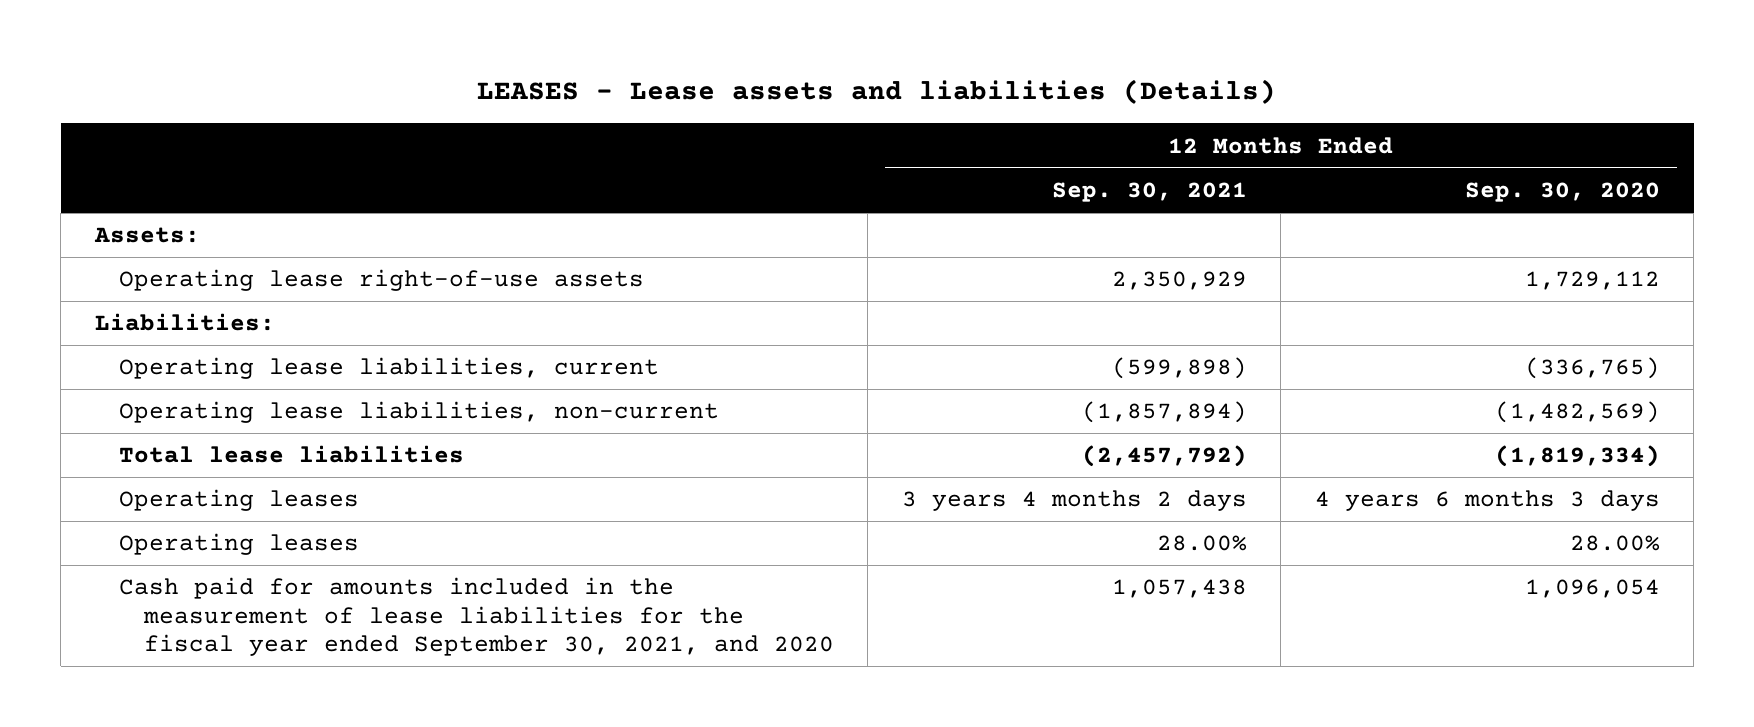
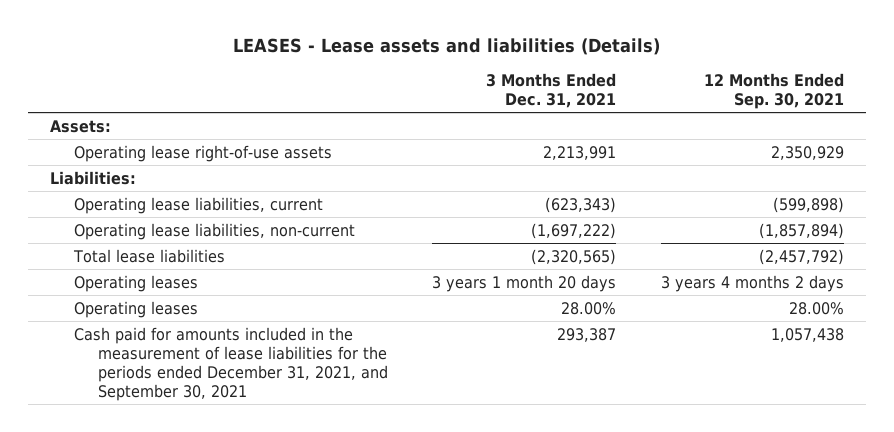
[1464,182,1660,203] Sep. 30, 2020 -> none
none -> [486,72,617,108] 3 Months Ended Dec. 31, 2021
[119,577,835,656] Cash paid for amounts included in the measurement of lease liabilities for the fiscal year ended September 30, 2021, and 2020 -> [73,326,388,402] Cash paid for amounts included in the measurement of lease liabilities for the periods ended December 31, 2021, and September 30, 2021

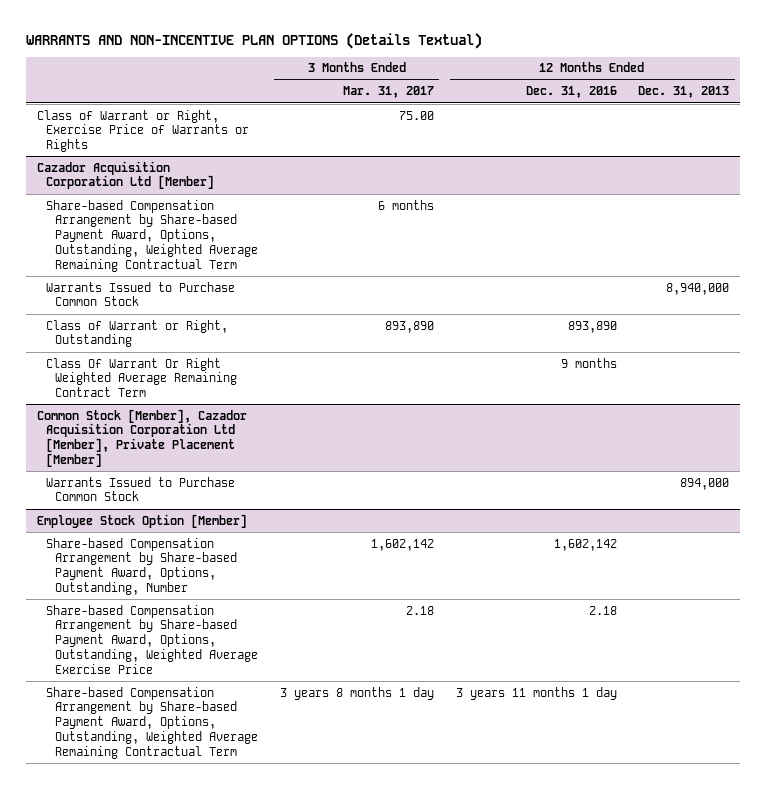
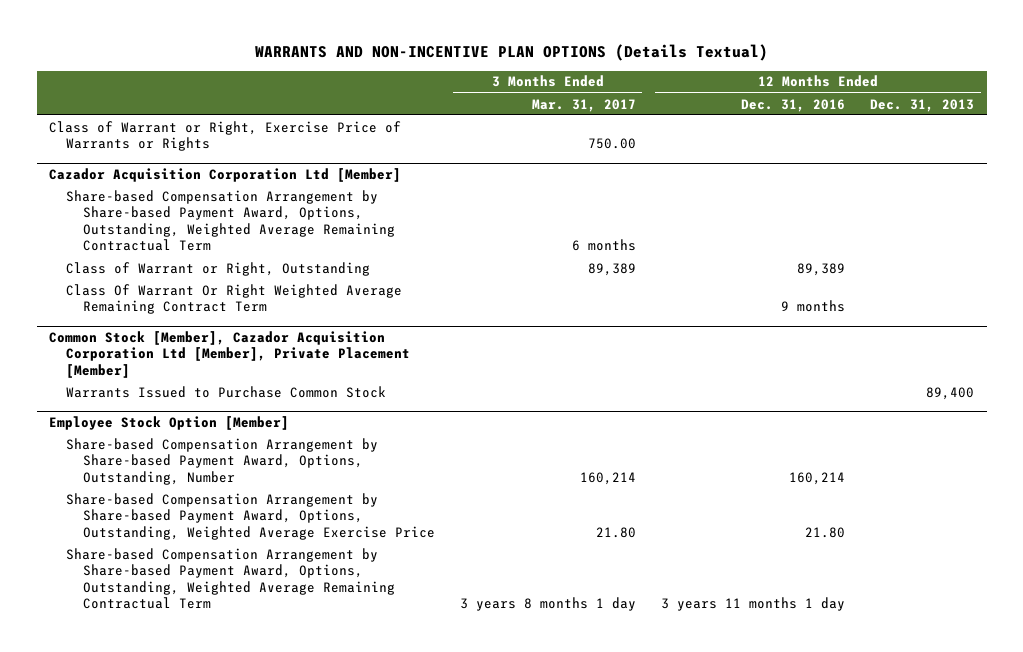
[398,110,434,120] 75.00 -> [587,138,636,150] 750.00
[45,281,235,307] Warrants Issued to Purchase Common Stock -> none
[384,320,434,333] 893,890 -> [587,262,636,276] 89,389
[567,320,617,333] 893,890 -> [796,262,845,276] 89,389
[680,477,730,490] 894,000 -> [926,386,975,400] 89,400
[370,538,434,551] 1,602,142 -> [579,471,636,485] 160,214
[553,538,617,551] 1,602,142 -> [788,471,845,485] 160,214
[405,605,434,615] 2.18 -> [595,526,636,538] 21.80
[588,605,617,615] 2.18 -> [804,526,845,538] 21.80

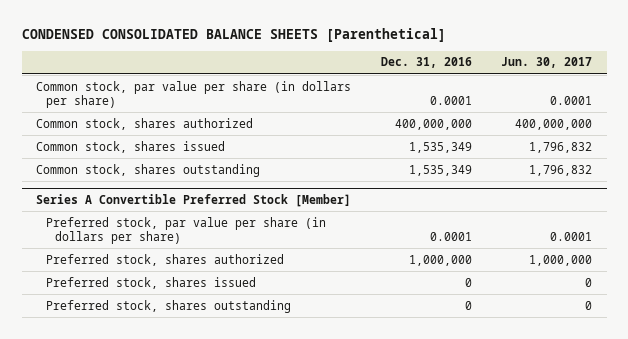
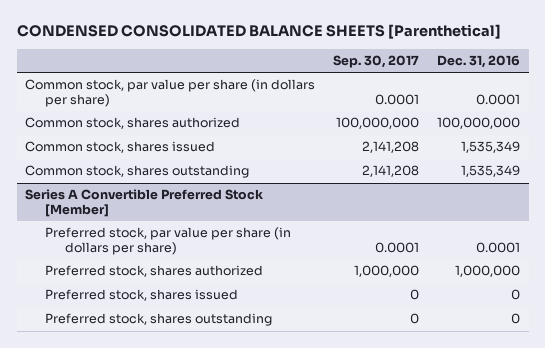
[501,57,593,69] Jun. 30, 2017 -> none
none -> [333,55,420,69] Sep. 30, 2017
[394,118,472,130] 400,000,000 -> [436,117,520,130] 100,000,000

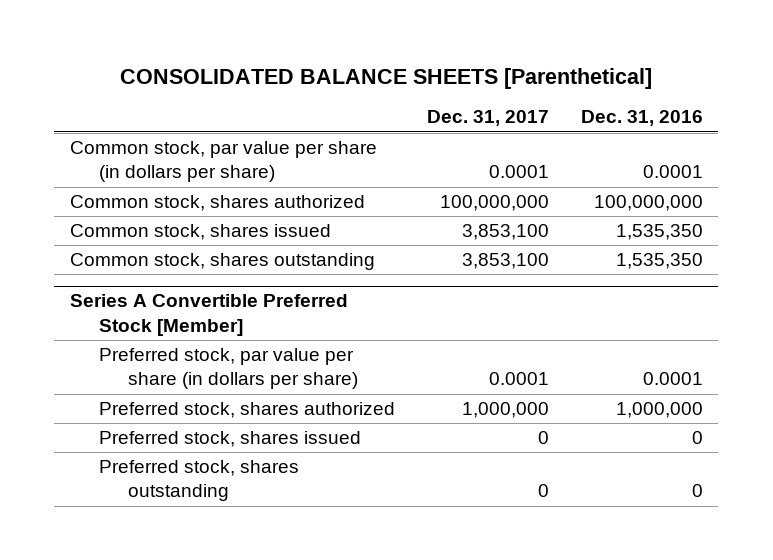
[16,24,501,40] CONDENSED CONSOLIDATED BALANCE SHEETS [Parenthetical] -> [120,67,653,89] CONSOLIDATED BALANCE SHEETS [Parenthetical]
[333,55,420,69] Sep. 30, 2017 -> none
none -> [426,110,549,127] Dec. 31, 2017
[460,141,520,154] 1,535,349 -> [615,224,703,241] 1,535,350
[460,165,520,178] 1,535,349 -> [615,253,703,270] 1,535,350

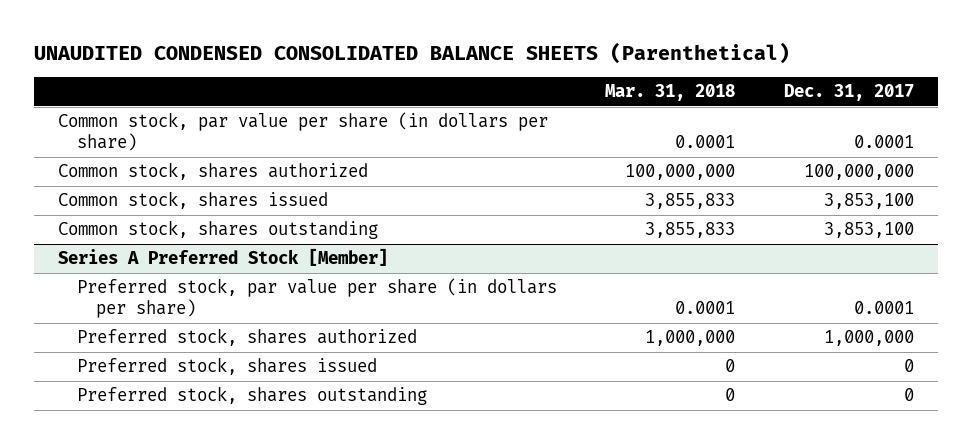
[120,67,653,89] CONSOLIDATED BALANCE SHEETS [Parenthetical] -> [33,42,790,65] UNAUDITED CONDENSED CONSOLIDATED BALANCE SHEETS (Parenthetical)
[580,110,703,127] Dec. 31, 2016 -> none
none -> [605,84,736,102] Mar. 31, 2018
[70,294,349,336] Series A Convertible Preferred Stock [Member] -> [58,248,389,267] Series A Preferred Stock [Member]

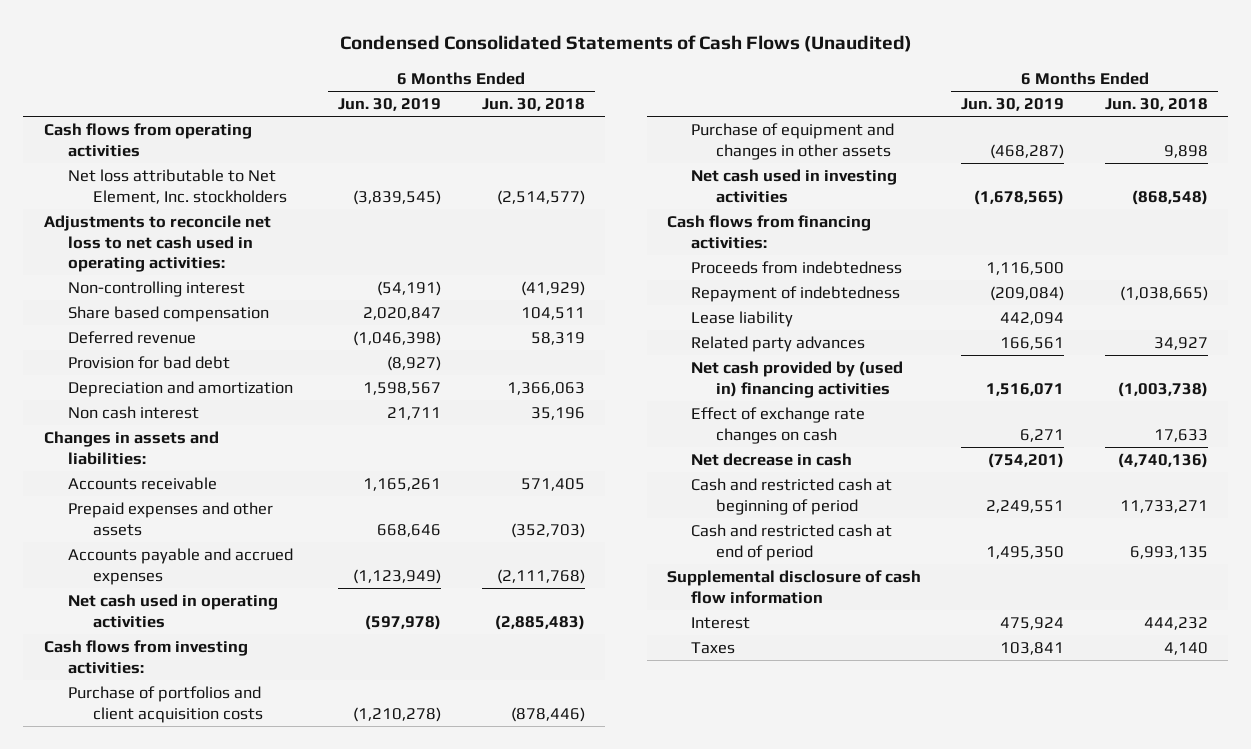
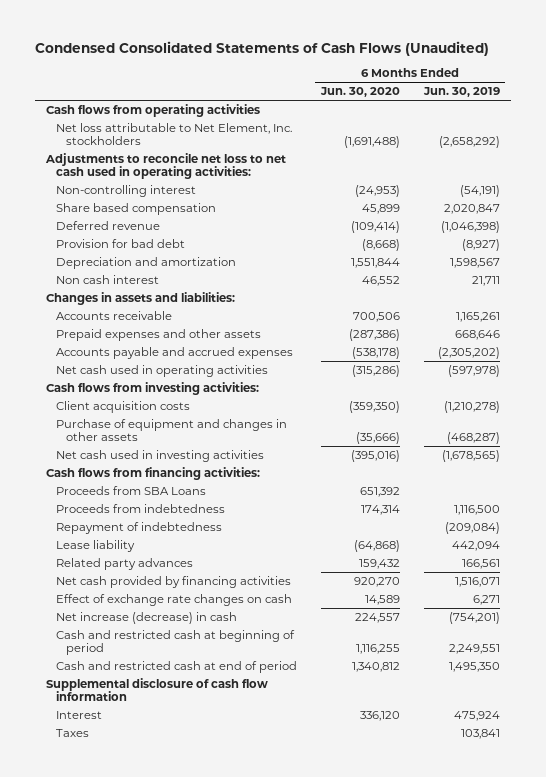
[481,97,585,111] Jun. 30, 2018 -> none
none -> [319,87,400,98] Jun. 30, 2020
[353,189,442,205] (3,839,545) -> [438,136,500,149] (2,658,292)
[353,568,442,584] (1,123,949) -> [437,347,500,360] (2,305,202)
[68,685,263,723] Purchase of portfolios and client acquisition costs -> [56,401,191,414] Client acquisition costs
none -> [56,486,207,496] Proceeds from SBA Loans
[691,360,904,398] Net cash provided by (used in) financing activities -> [56,576,292,589] Net cash provided by financing activities
[691,452,853,466] Net decrease in cash -> [56,612,238,625] Net increase (decrease) in cash

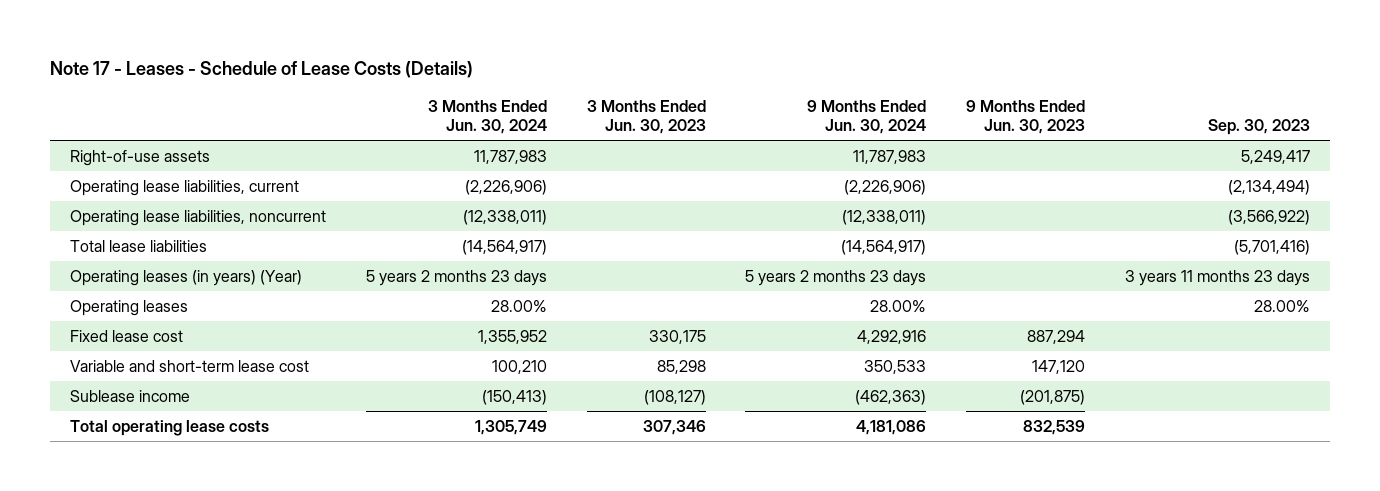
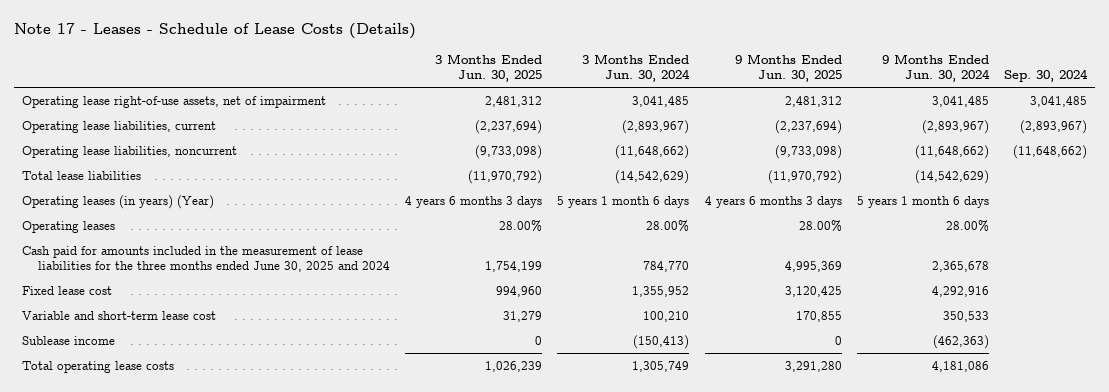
[586,99,706,134] 3 Months Ended Jun. 30, 2023 -> none
[966,99,1086,134] 9 Months Ended Jun. 30, 2023 -> none
[1207,118,1310,135] Sep. 30, 2023 -> none
none -> [435,53,543,82] 3 Months Ended Jun. 30, 2025
none -> [734,53,842,82] 9 Months Ended Jun. 30, 2025
none -> [1004,68,1089,82] Sep. 30, 2024
[70,149,211,166] Right-of-use assets -> [22,95,327,108] Operating lease right-of-use assets, net of impairment
[473,149,547,164] 11,787,983 -> [632,95,690,107] 3,041,485
[853,149,927,164] 11,787,983 -> [931,95,989,107] 3,041,485
[464,179,547,195] (2,226,906) -> [622,119,690,134] (2,893,967)
[844,179,927,195] (2,226,906) -> [921,119,989,134] (2,893,967)
[462,209,547,225] (12,338,011) -> [615,144,690,159] (11,648,662)
[842,209,927,225] (12,338,011) -> [914,144,989,159] (11,648,662)
[461,239,547,255] (14,564,917) -> [615,169,690,184] (14,542,629)
[841,239,927,255] (14,564,917) -> [914,169,989,184] (14,542,629)
[365,269,547,286] 5 years 2 months 23 days -> [557,195,690,208] 5 years 1 month 6 days
[745,269,927,286] 5 years 2 months 23 days -> [856,195,989,208] 5 years 1 month 6 days
none -> [22,245,391,273] Cash paid for amounts included in the measurement of lease liabilities for the three months ended June 30, 2025 and 2024

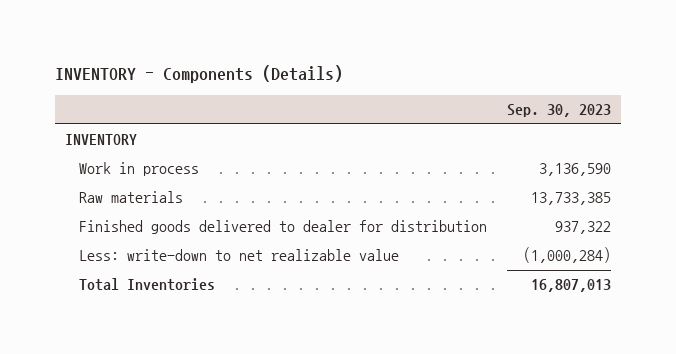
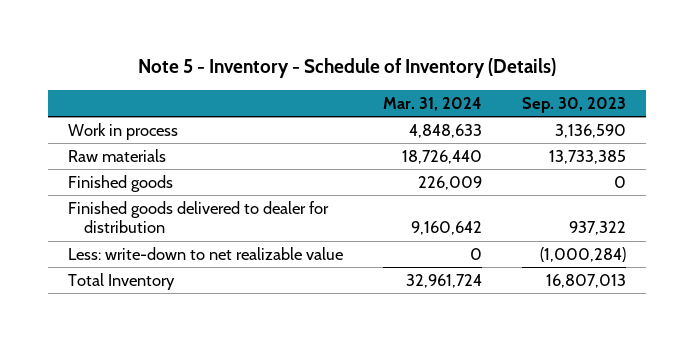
[54,65,343,84] INVENTORY - Components (Details) -> [137,58,556,79] Note 5 - Inventory - Schedule of Inventory (Details)
none -> [382,96,482,111] Mar. 31, 2024
[64,134,137,146] INVENTORY -> none
none -> [67,174,173,192] Finished goods
[78,278,215,292] Total Inventories -> [67,272,175,290] Total Inventory

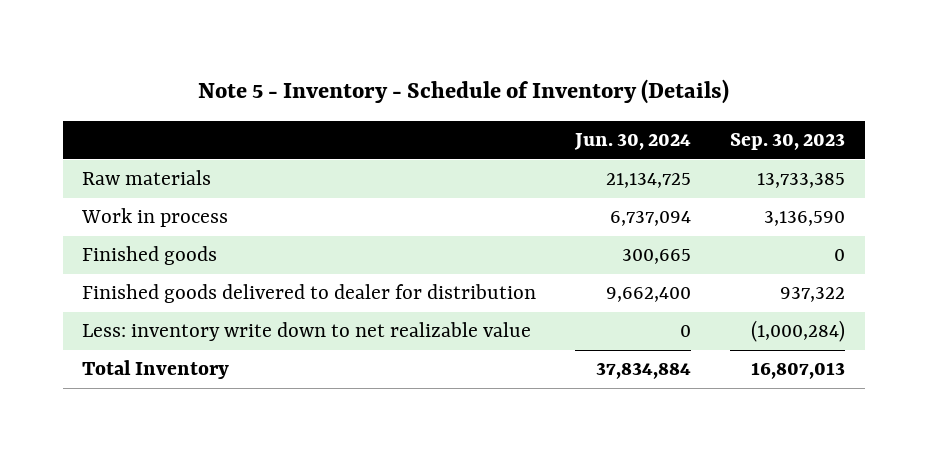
[382,96,482,111] Mar. 31, 2024 -> none
none -> [574,132,692,150] Jun. 30, 2024
[67,122,178,140] Work in process -> [81,208,229,228] Work in process
[67,246,343,260] Less: write-down to net realizable value -> [82,322,532,342] Less: inventory write down to net realizable value

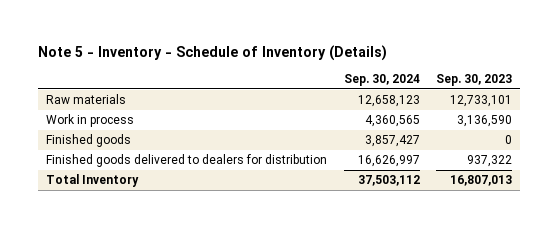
[574,132,692,150] Jun. 30, 2024 -> none
none -> [343,74,420,87] Sep. 30, 2024
[757,173,846,189] 13,733,385 -> [450,95,513,108] 12,733,101
[82,322,532,342] Less: inventory write down to net realizable value -> none
[82,284,537,304] Finished goods delivered to dealer for distribution -> [46,154,328,168] Finished goods delivered to dealers for distribution

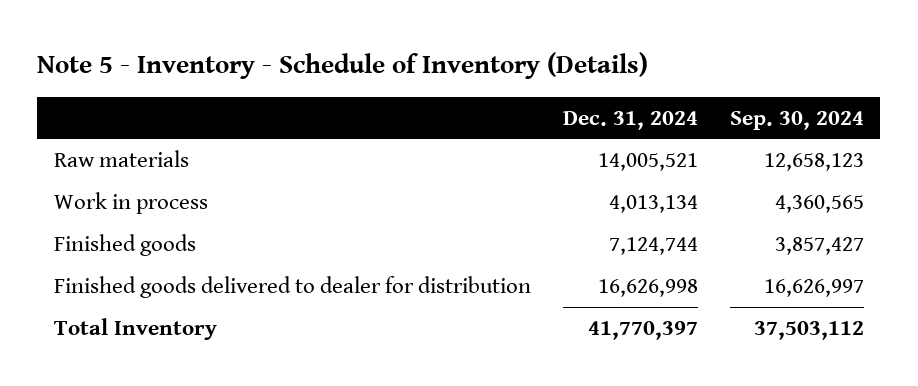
[436,74,513,87] Sep. 30, 2023 -> none
none -> [562,110,698,130] Dec. 31, 2024
[46,154,328,168] Finished goods delivered to dealers for distribution -> [53,275,531,298] Finished goods delivered to dealer for distribution

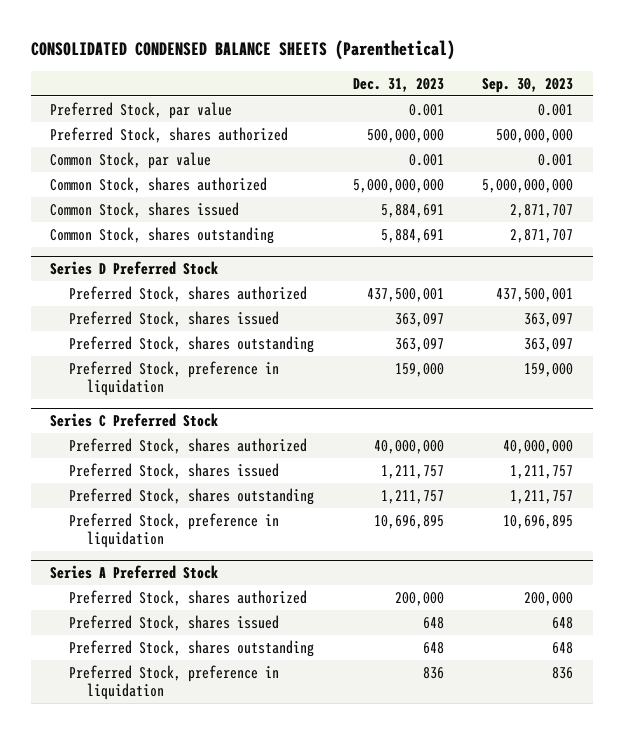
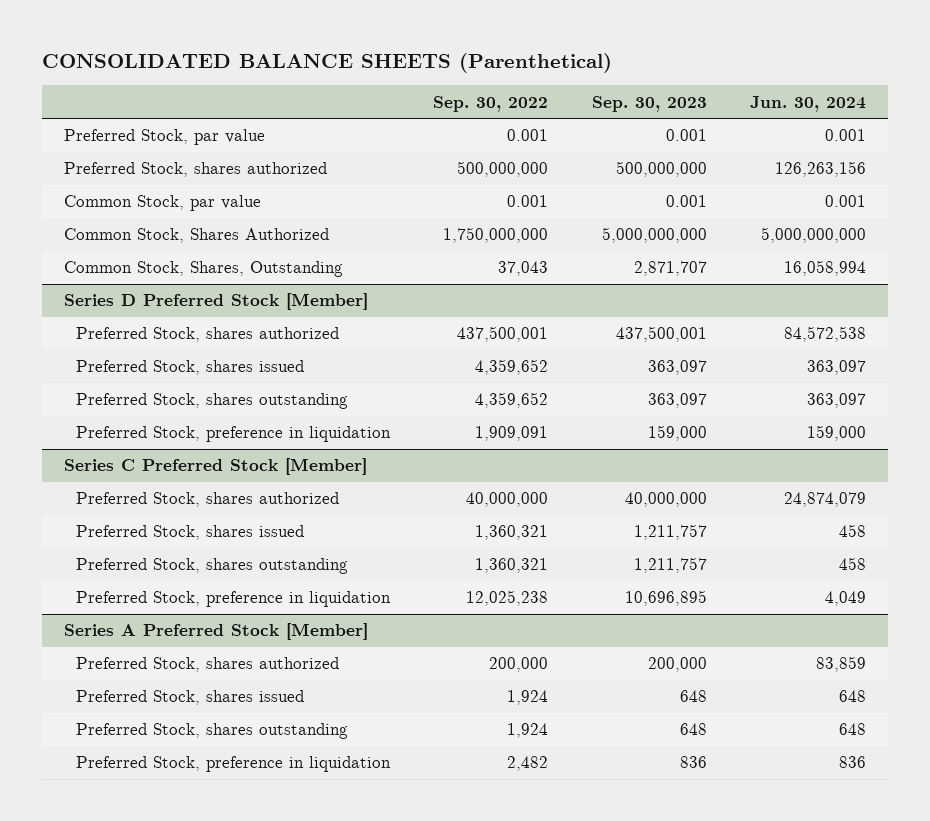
[31,40,456,61] CONSOLIDATED CONDENSED BALANCE SHEETS (Parenthetical) -> [42,53,613,74] CONSOLIDATED BALANCE SHEETS (Parenthetical)
[352,77,444,92] Dec. 31, 2023 -> none
none -> [433,95,549,112] Sep. 30, 2022
none -> [750,95,867,112] Jun. 30, 2024
[50,201,240,218] Common Stock, shares issued -> none
[50,176,268,193] Common Stock, shares authorized -> [63,228,329,244] Common Stock, Shares Authorized
[50,226,275,244] Common Stock, shares outstanding -> [63,261,343,278] Common Stock, Shares, Outstanding
[50,261,219,276] Series D Preferred Stock -> [63,293,368,311] Series D Preferred Stock [Member]
[50,413,219,428] Series C Preferred Stock -> [63,458,367,476] Series C Preferred Stock [Member]
[50,565,219,580] Series A Preferred Stock -> [63,623,368,641] Series A Preferred Stock [Member]

